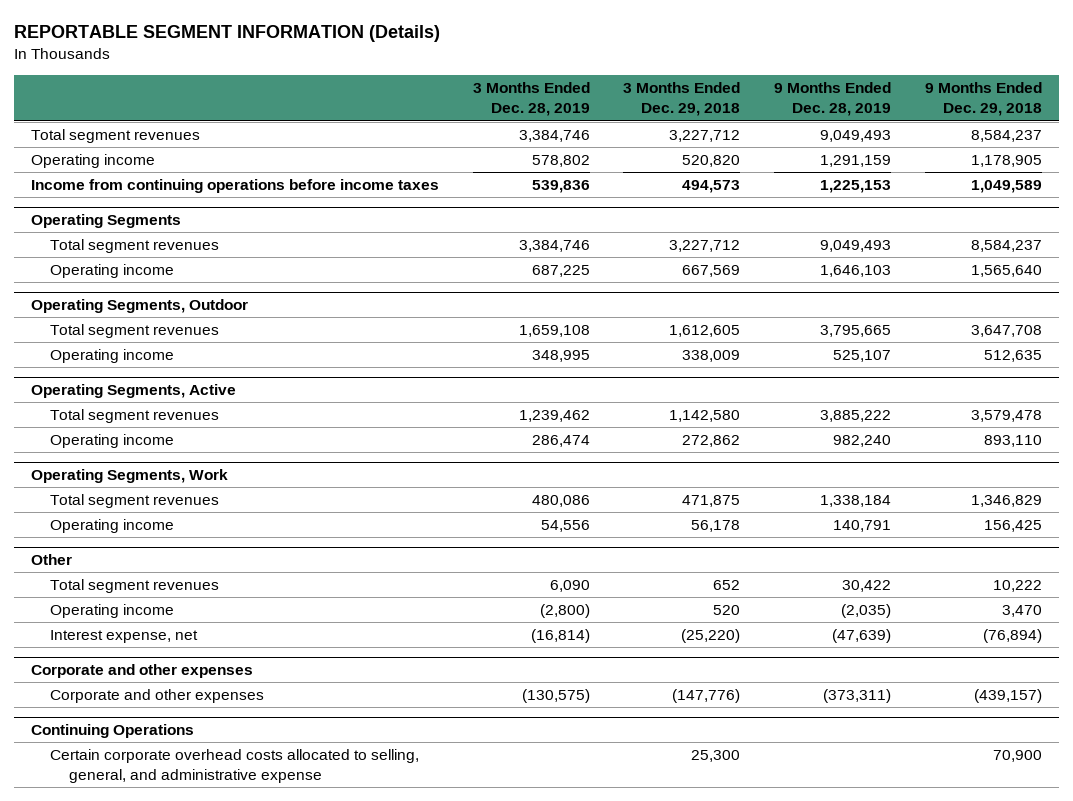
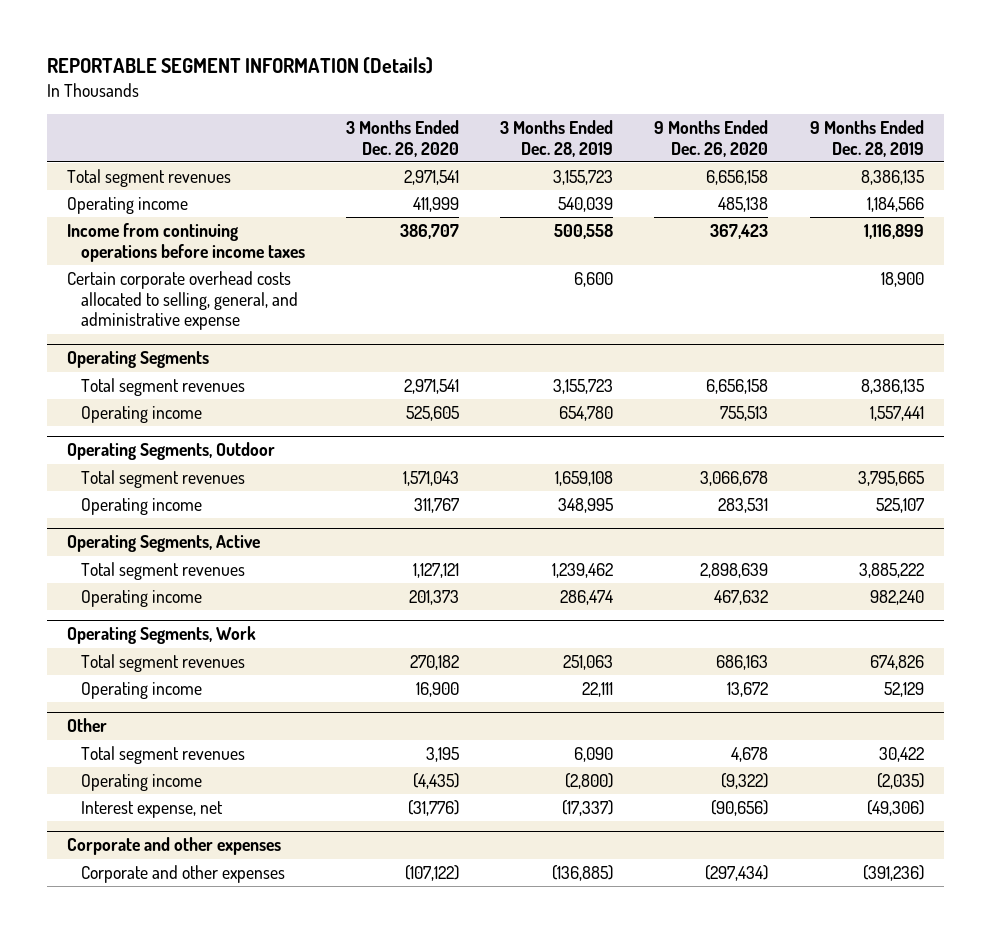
[623,82,741,117] 3 Months Ended Dec. 29, 2018 -> none
[924,82,1042,117] 9 Months Ended Dec. 29, 2018 -> none
none -> [345,119,459,157] 3 Months Ended Dec. 26, 2020
none -> [654,119,769,157] 9 Months Ended Dec. 26, 2020
[518,130,590,143] 3,384,746 -> [553,169,614,185] 3,155,723
[820,130,892,143] 9,049,493 -> [860,169,924,185] 8,386,135
[531,155,590,168] 578,802 -> [558,196,614,212] 540,039
[820,155,892,168] 1,291,159 -> [866,196,924,212] 1,184,566
[531,180,590,194] 539,836 -> [554,223,614,239] 500,558
[820,180,892,194] 1,225,153 -> [863,223,924,239] 1,116,899
none -> [67,270,298,331] Certain corporate overhead costs allocated to selling, general, and administrative expense
[518,240,590,253] 3,384,746 -> [553,378,614,394] 3,155,723
[820,240,892,253] 9,049,493 -> [860,378,924,394] 8,386,135
[531,265,590,278] 687,225 -> [559,405,614,421] 654,780
[820,265,892,278] 1,646,103 -> [869,405,924,421] 1,557,441
[531,495,590,508] 480,086 -> [563,654,614,670] 251,063
[820,495,892,508] 1,338,184 -> [869,654,924,670] 674,826
[540,520,590,533] 54,556 -> [582,681,614,697] 22,111
[833,520,892,533] 140,791 -> [883,681,924,697] 52,129
[530,629,590,644] (16,814) -> [562,799,614,816] (17,337)
[832,629,892,644] (47,639) -> [866,799,924,816] (49,306)
[30,724,194,739] Continuing Operations -> none
[49,749,419,784] Certain corporate overhead costs allocated to selling, general, and administrative expense -> none
[521,689,590,704] (130,575) -> [552,864,614,881] (136,885)
[823,689,892,704] (373,311) -> [862,864,924,881] (391,236)

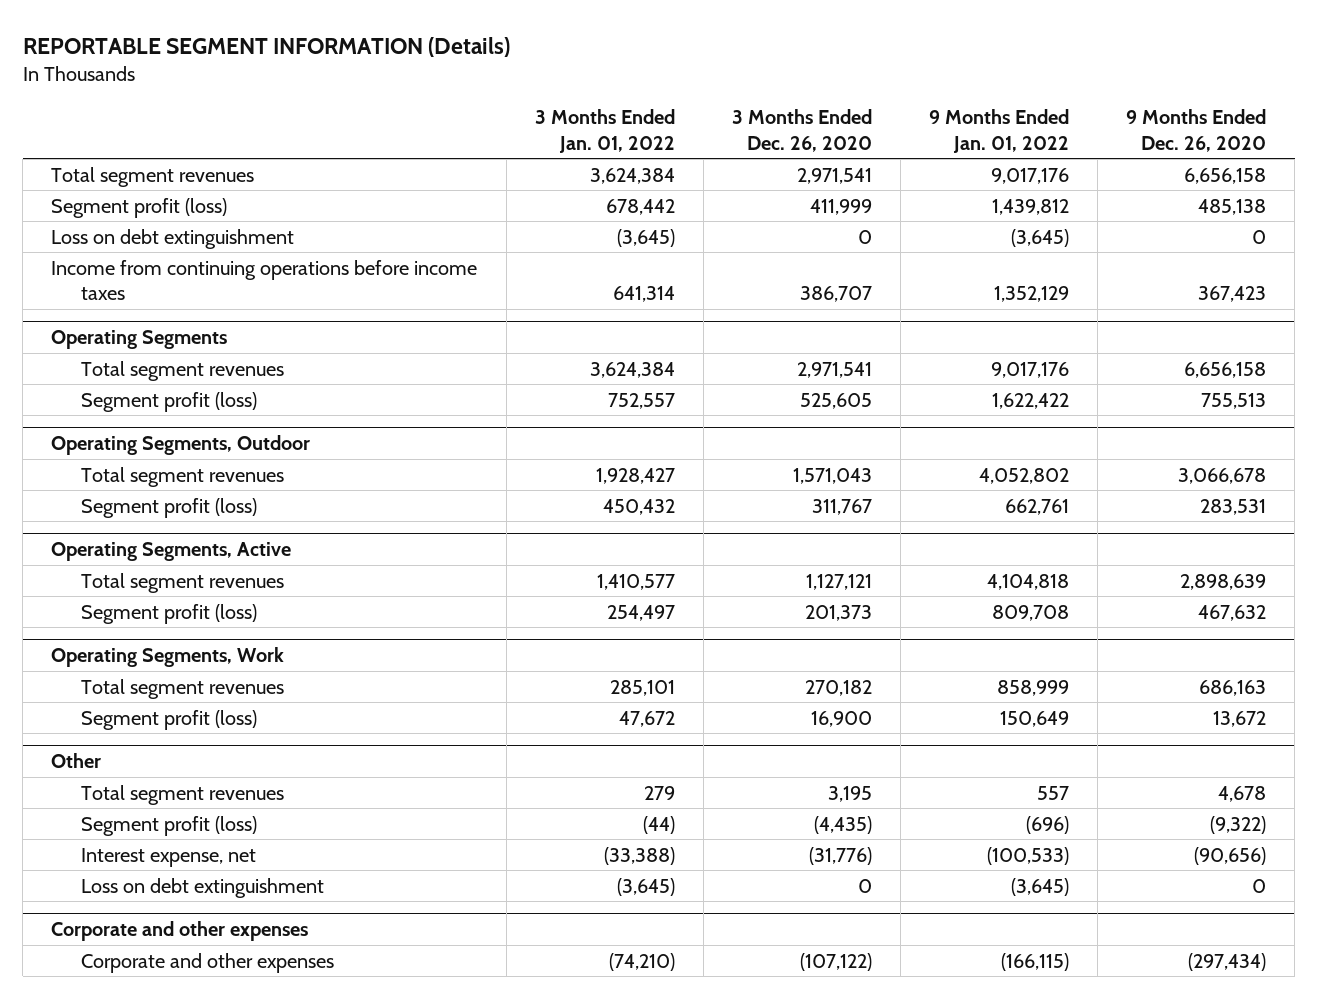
[500,119,614,157] 3 Months Ended Dec. 28, 2019 -> none
[809,119,924,157] 9 Months Ended Dec. 28, 2019 -> none
none -> [534,109,675,154] 3 Months Ended Jan. 01, 2022
none -> [929,109,1070,154] 9 Months Ended Jan. 01, 2022
[67,196,189,214] Operating income -> [51,197,228,218] Segment profit (loss)
none -> [51,228,295,249] Loss on debt extinguishment
[67,270,298,331] Certain corporate overhead costs allocated to selling, general, and administrative expense -> none
[80,405,202,423] Operating income -> [81,391,258,412] Segment profit (loss)
[80,497,202,515] Operating income -> [81,497,258,518] Segment profit (loss)
[80,589,202,607] Operating income -> [81,603,258,624] Segment profit (loss)
[80,681,202,699] Operating income -> [81,709,258,730] Segment profit (loss)
[80,773,202,791] Operating income -> [81,815,258,836] Segment profit (loss)
none -> [81,877,325,898] Loss on debt extinguishment

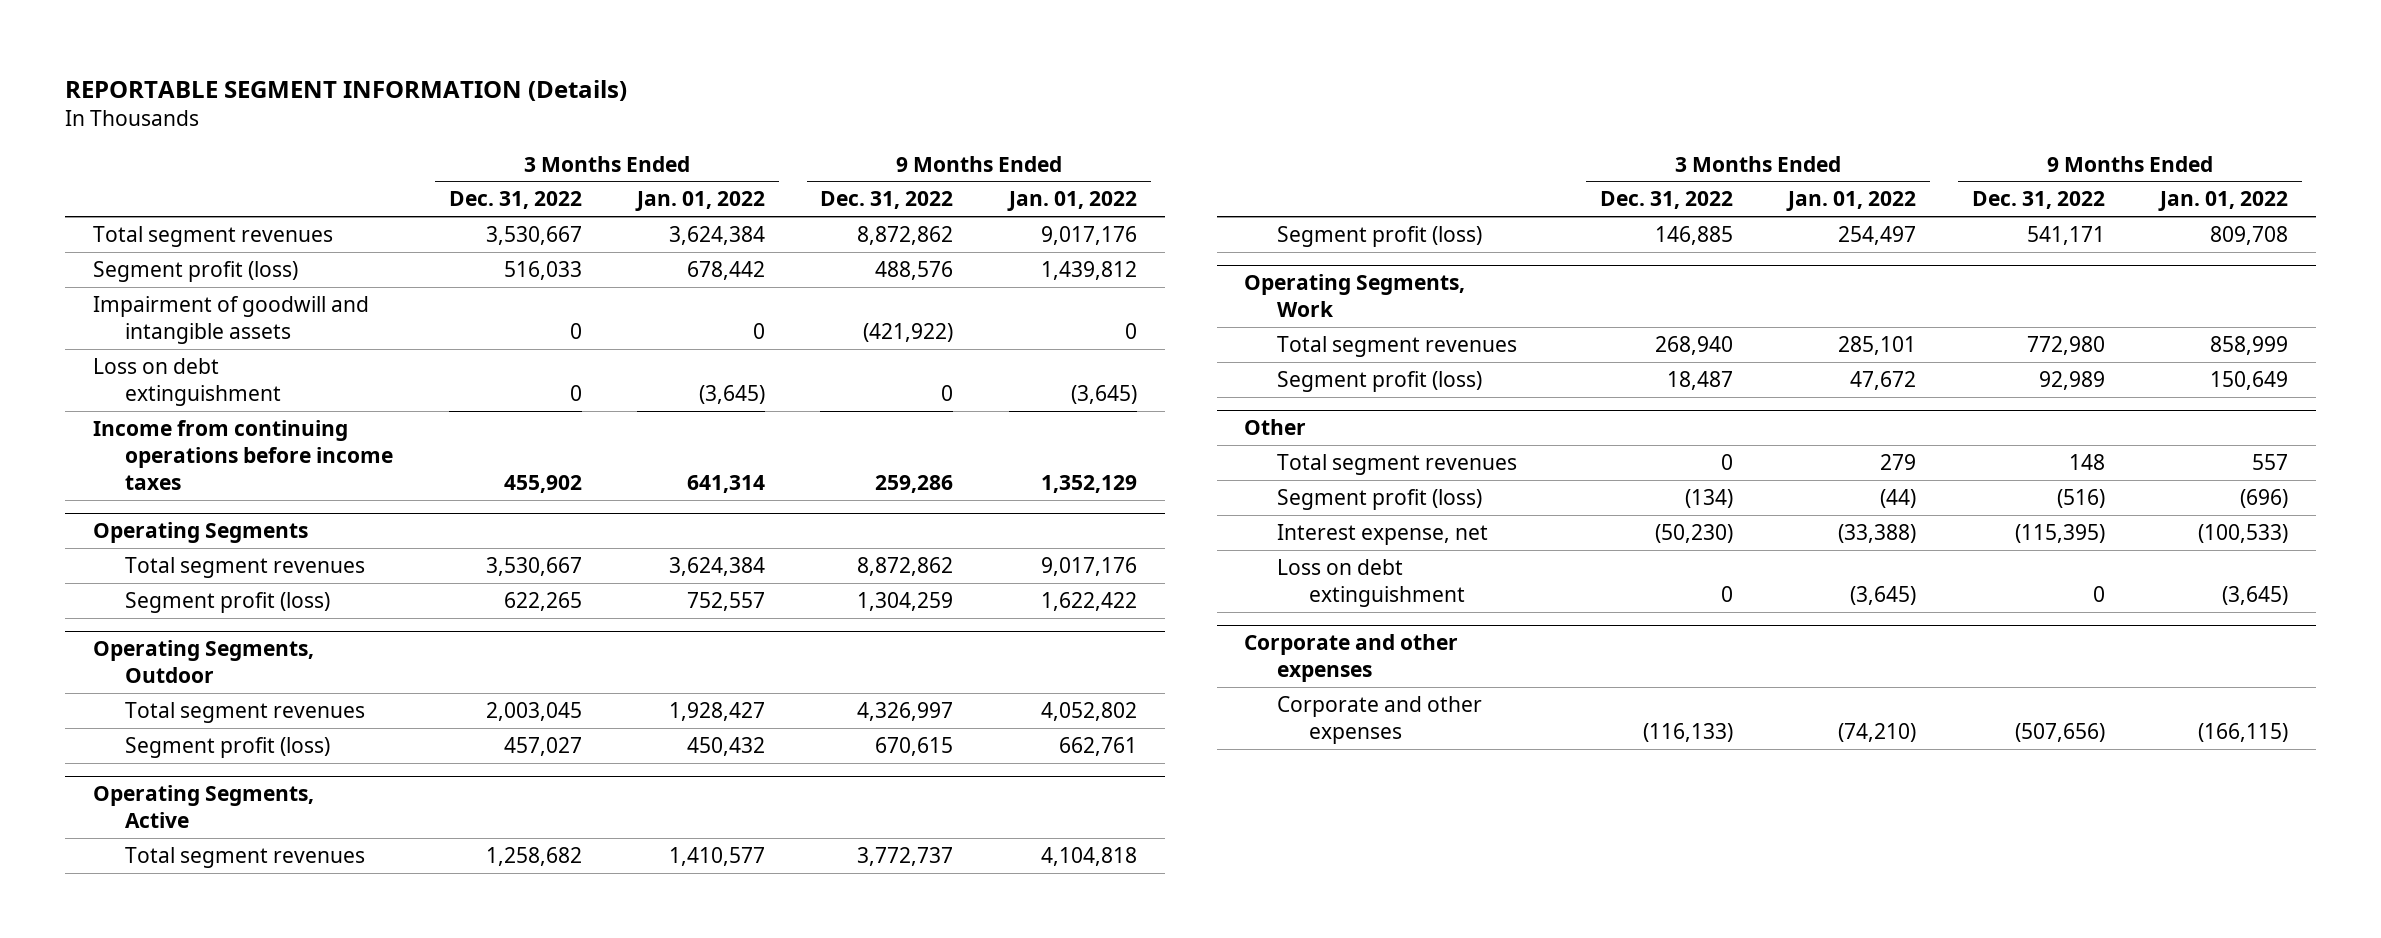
[731,109,872,153] 3 Months Ended Dec. 26, 2020 -> none
[1126,109,1267,153] 9 Months Ended Dec. 26, 2020 -> none
none -> [448,191,582,210] Dec. 31, 2022
none -> [820,191,954,210] Dec. 31, 2022
none -> [92,295,369,344] Impairment of goodwill and intangible assets

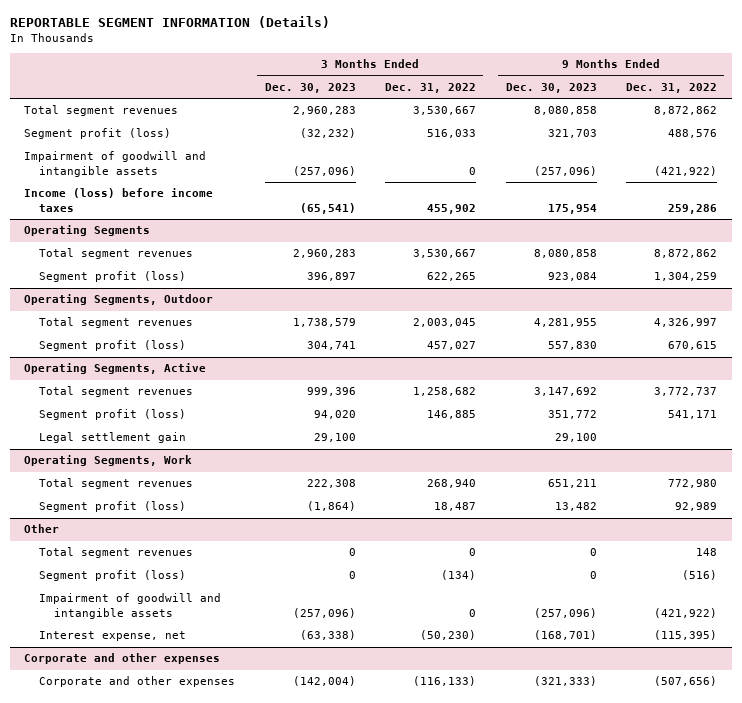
[635,191,766,212] Jan. 01, 2022 -> none
[1006,191,1137,212] Jan. 01, 2022 -> none
none -> [264,83,356,94] Dec. 30, 2023
none -> [505,83,597,94] Dec. 30, 2023
[92,357,282,406] Loss on debt extinguishment -> none
[92,419,394,490] Income from continuing operations before income taxes -> [24,188,214,212] Income (loss) before income taxes
none -> [39,432,187,444] Legal settlement gain
none -> [39,593,222,619] Impairment of goodwill and intangible assets
[1276,558,1465,607] Loss on debt extinguishment -> none

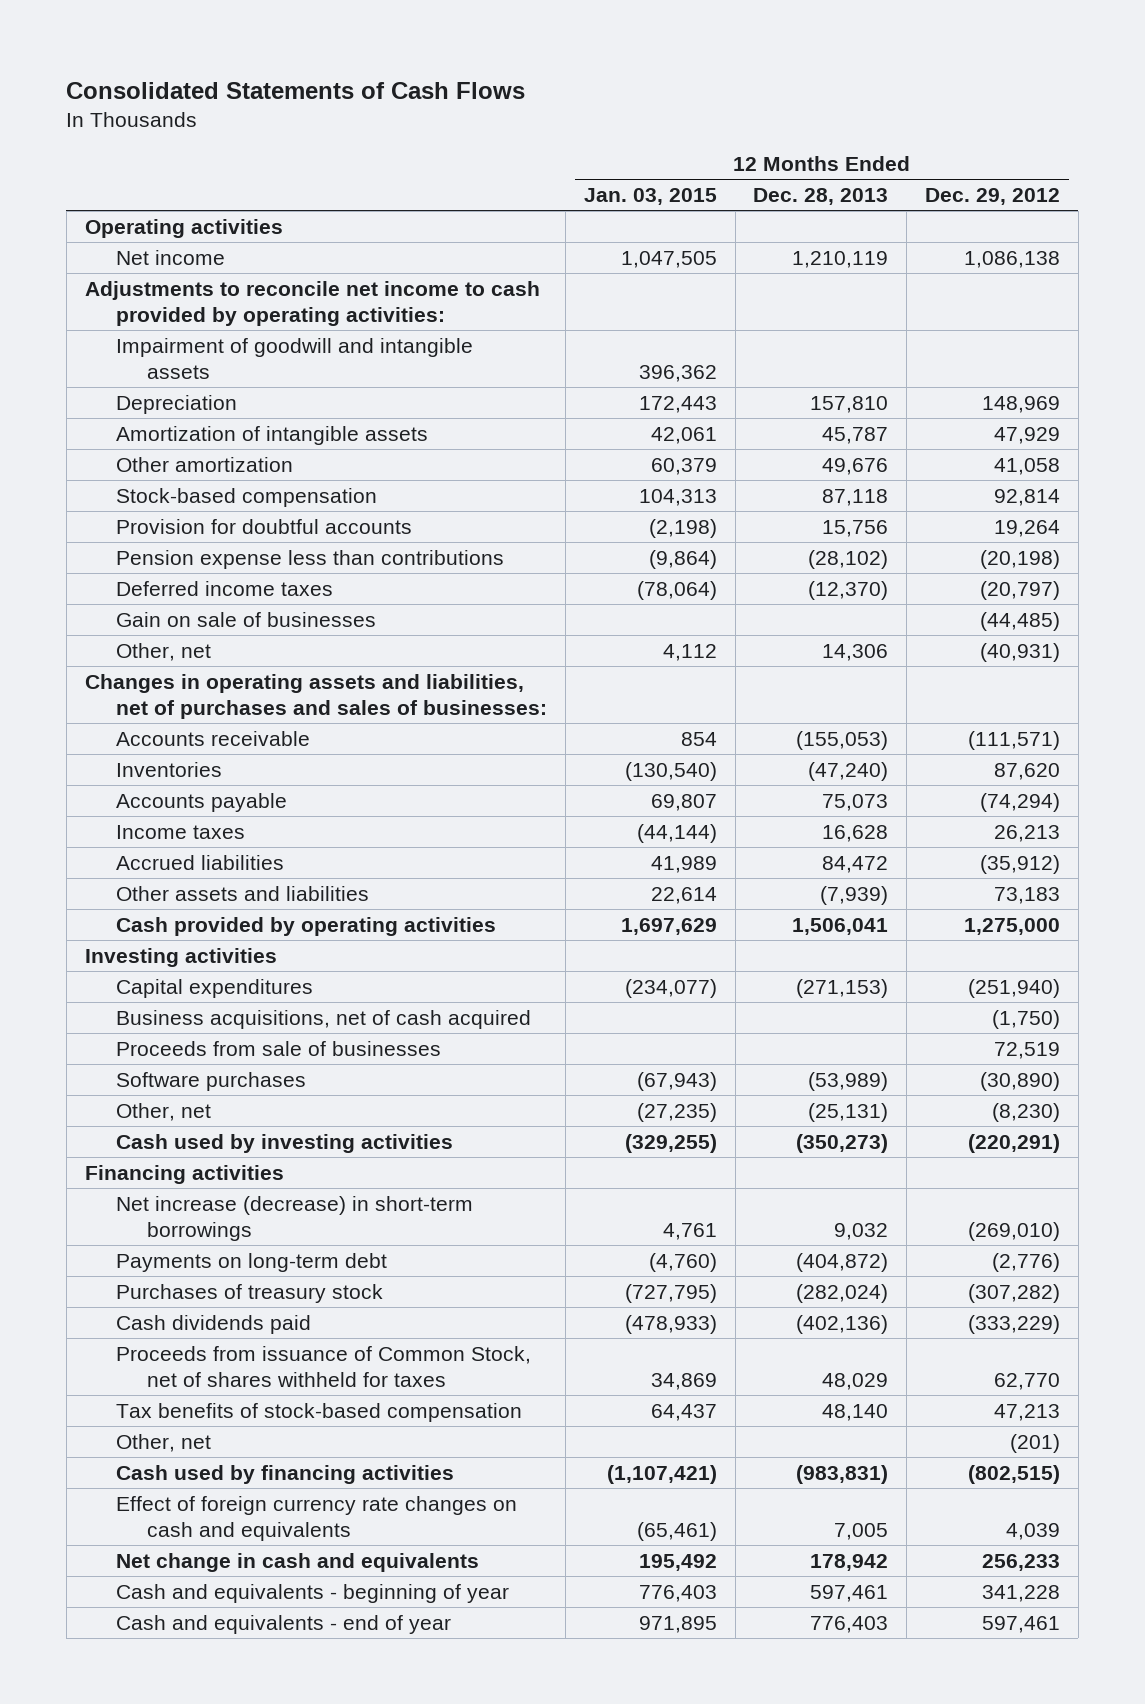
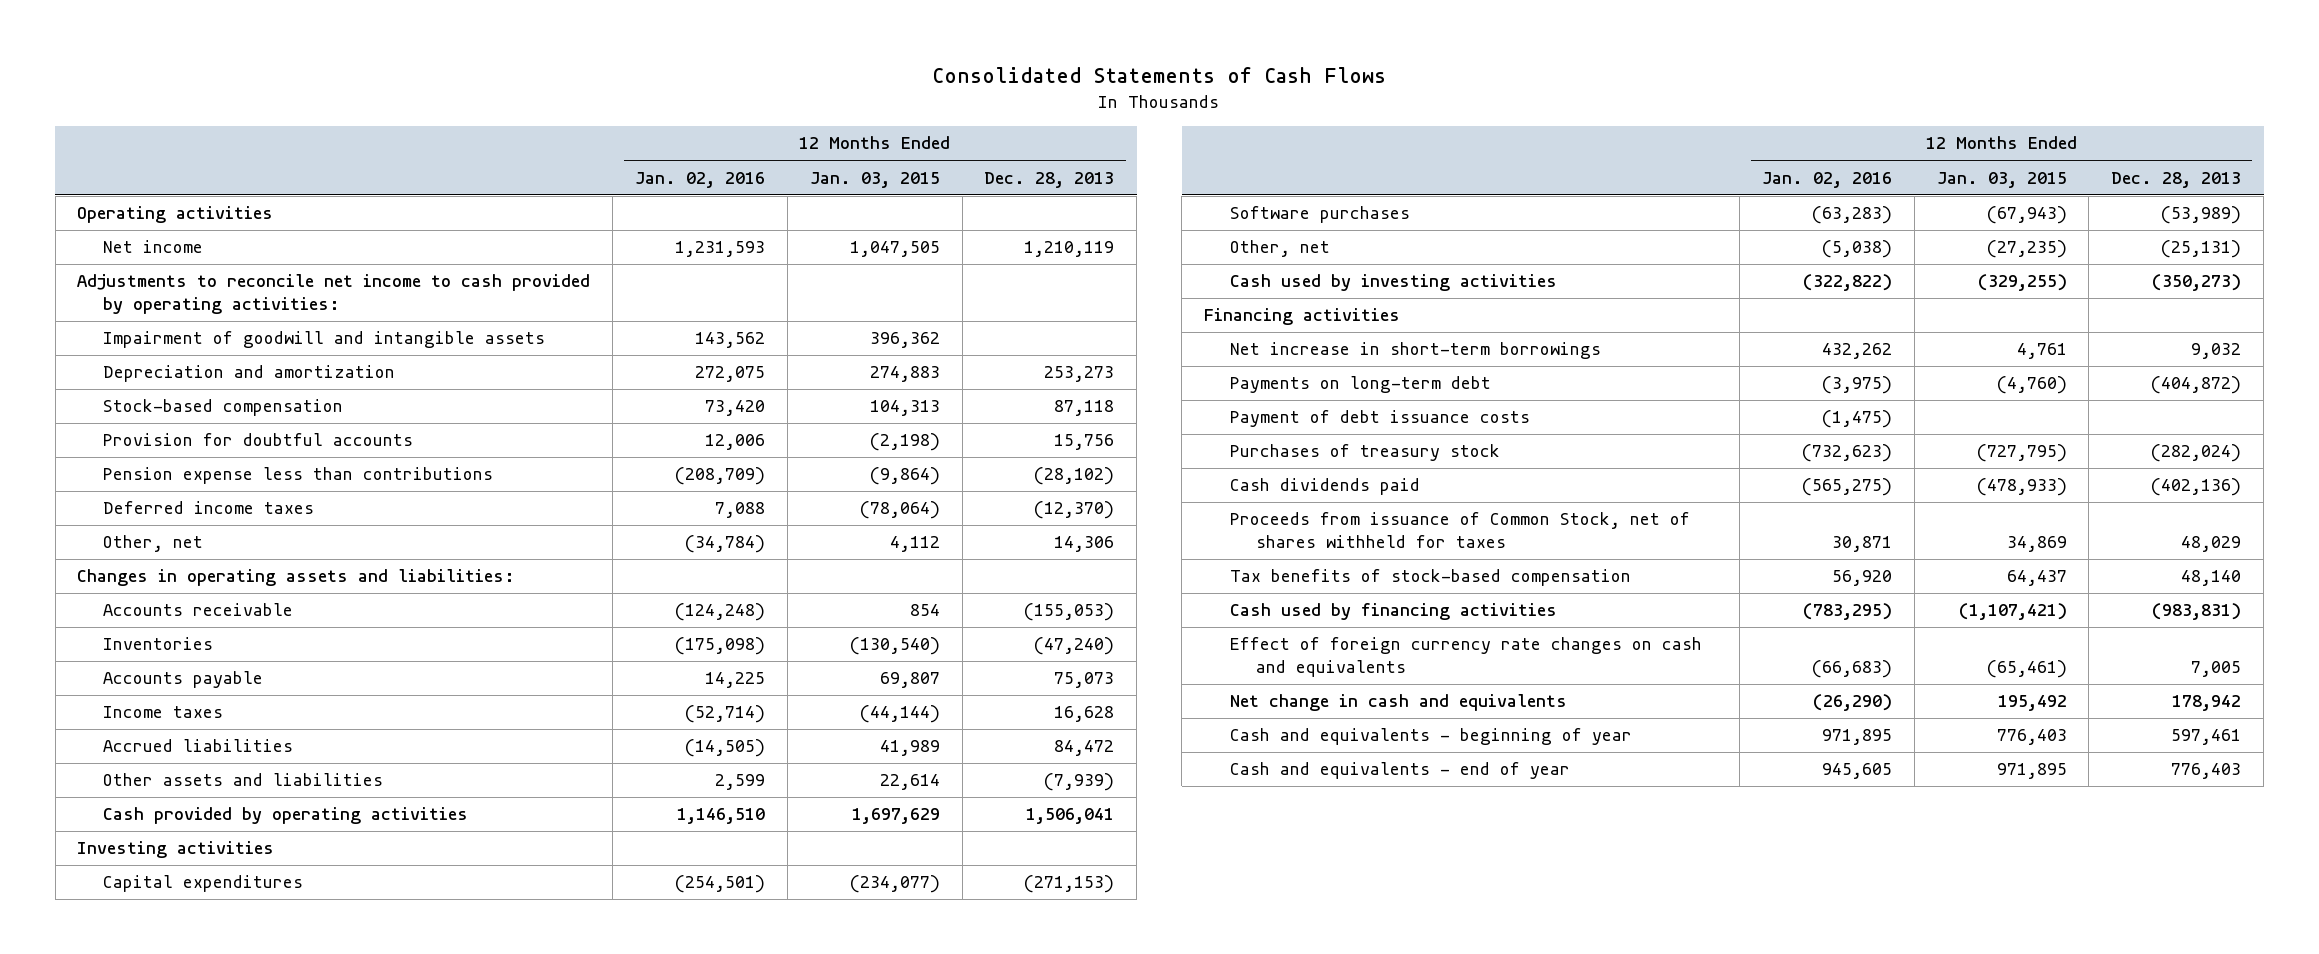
[925,188,1061,206] Dec. 29, 2012 -> none
none -> [635,171,766,188] Jan. 02, 2016
[116,394,238,414] Depreciation -> none
[116,425,429,445] Amortization of intangible assets -> none
[116,456,294,472] Other amortization -> none
none -> [103,365,396,383] Depreciation and amortization
[116,611,377,627] Gain on sale of businesses -> none
[84,673,548,719] Changes in operating assets and liabilities, net of purchases and sales of businesses: -> [77,569,516,587] Changes in operating assets and liabilities:
[116,1009,532,1029] Business acquisitions, net of cash acquired -> none
[116,1040,442,1056] Proceeds from sale of businesses -> none
[116,1195,474,1241] Net increase (decrease) in short-term borrowings -> [1230,342,1602,360] Net increase in short-term borrowings
none -> [1230,410,1531,428] Payment of debt issuance costs
[116,1433,212,1452] Other, net -> none

